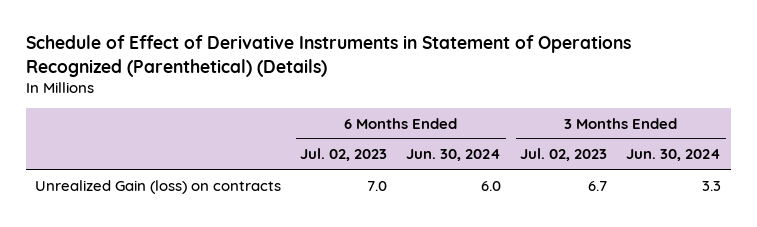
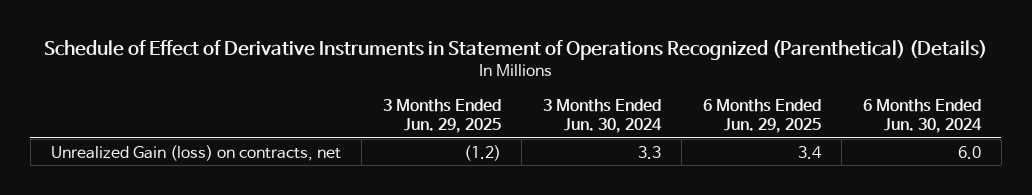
[300,148,388,162] Jul. 02, 2023 -> none
[520,148,608,162] Jul. 02, 2023 -> none
none -> [382,99,501,134] 3 Months Ended Jun. 29, 2025
none -> [702,99,821,134] 6 Months Ended Jun. 29, 2025
[35,179,282,194] Unrealized Gain (loss) on contracts -> [50,144,341,161] Unrealized Gain (loss) on contracts, net

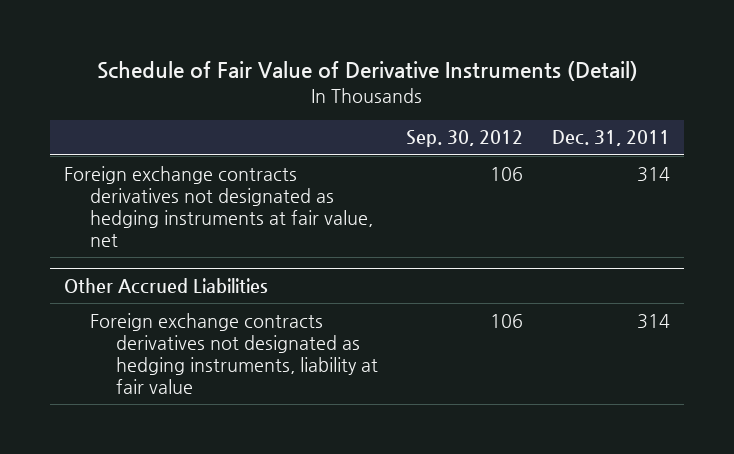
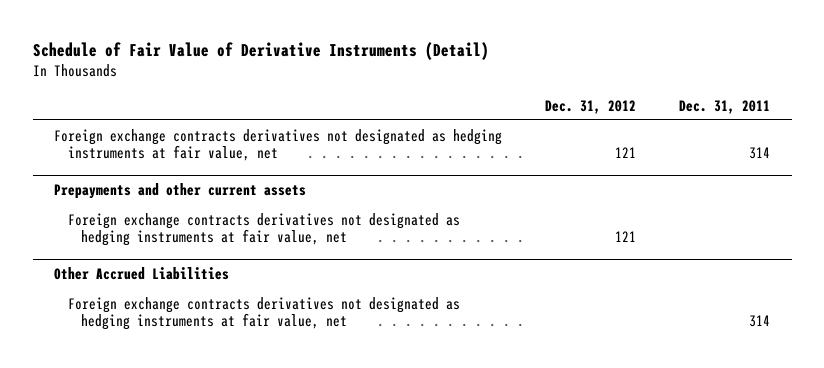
[406,130,524,148] Sep. 30, 2012 -> none
none -> [545,99,637,114] Dec. 31, 2012
none -> [54,183,307,200] Prepayments and other current assets
none -> [67,212,460,247] Foreign exchange contracts derivatives not designated as hedging instruments at fair value, net
[89,312,378,395] Foreign exchange contracts derivatives not designated as hedging instruments, liability at fair value -> [67,296,460,331] Foreign exchange contracts derivatives not designated as hedging instruments at fair value, net

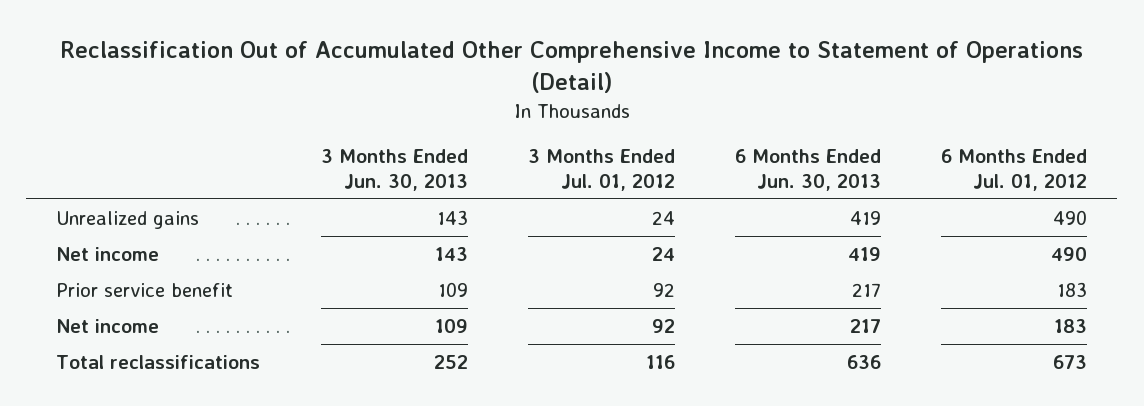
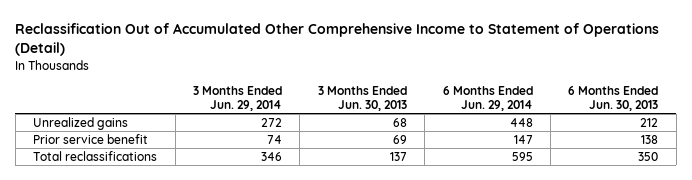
[527,149,675,191] 3 Months Ended Jul. 01, 2012 -> none
[941,149,1088,191] 6 Months Ended Jul. 01, 2012 -> none
none -> [193,85,283,112] 3 Months Ended Jun. 29, 2014
none -> [442,85,533,112] 6 Months Ended Jun. 29, 2014
[56,247,160,262] Net income -> none
[56,319,160,334] Net income -> none
[436,210,468,226] 143 -> [392,117,407,127] 68
[850,211,882,226] 419 -> [640,117,659,127] 212
[437,282,468,298] 109 -> [392,134,407,144] 69
[852,283,882,298] 217 -> [641,134,659,144] 138
[433,355,468,370] 252 -> [389,151,407,161] 137
[847,355,882,370] 636 -> [638,151,659,161] 350

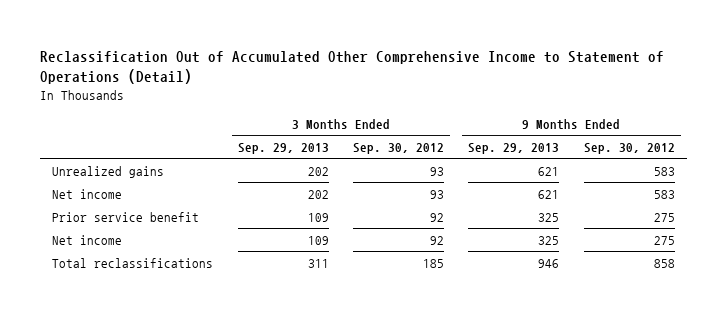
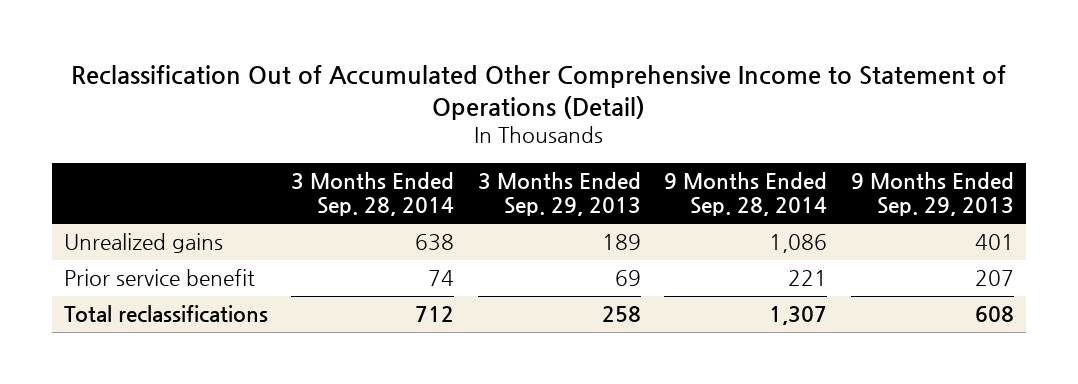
[352,142,444,154] Sep. 30, 2012 -> none
[583,142,675,154] Sep. 30, 2012 -> none
none -> [291,171,455,217] 3 Months Ended Sep. 28, 2014
none -> [664,171,828,217] 9 Months Ended Sep. 28, 2014
[52,188,123,199] Net income -> none
[52,234,123,245] Net income -> none
[307,166,329,176] 202 -> [601,234,641,251] 189
[538,166,560,176] 621 -> [975,234,1015,251] 401
[307,212,329,222] 109 -> [614,270,641,287] 69
[538,212,560,222] 325 -> [975,270,1015,287] 207
[307,258,329,268] 311 -> [601,306,641,323] 258
[538,258,560,268] 946 -> [975,306,1015,323] 608

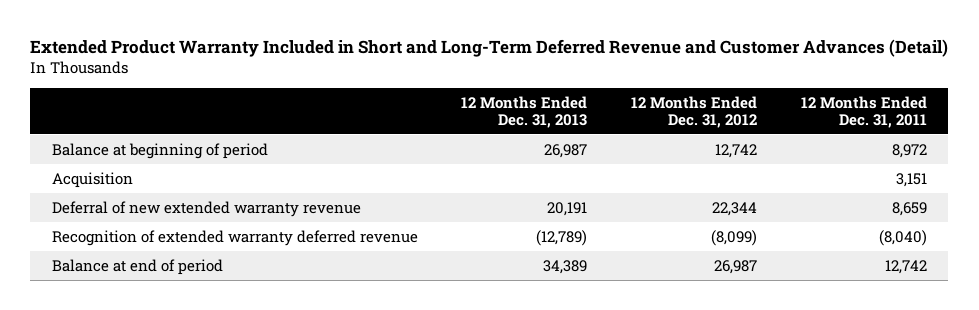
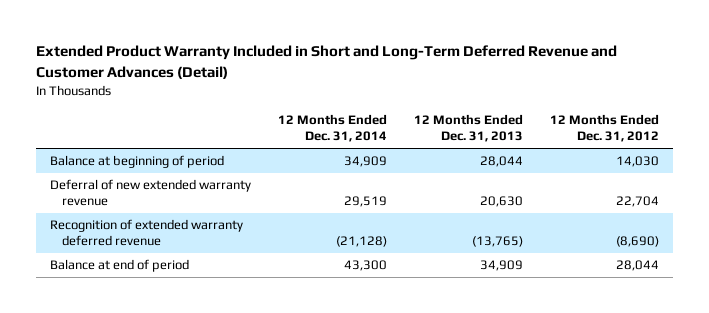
[800,95,927,128] 12 Months Ended Dec. 31, 2011 -> none
none -> [277,114,387,143] 12 Months Ended Dec. 31, 2014
[51,171,133,188] Acquisition -> none
[544,143,588,158] 26,987 -> [480,156,524,168] 28,044
[715,143,758,158] 12,742 -> [616,156,660,168] 14,030
[547,201,588,216] 20,191 -> [480,196,524,208] 20,630
[712,201,758,216] 22,344 -> [616,196,660,208] 22,704
[536,229,588,246] (12,789) -> [472,236,524,248] (13,765)
[711,229,758,246] (8,099) -> [616,236,660,248] (8,690)
[543,259,588,274] 34,389 -> [480,260,524,272] 34,909
[714,259,758,274] 26,987 -> [616,260,660,272] 28,044

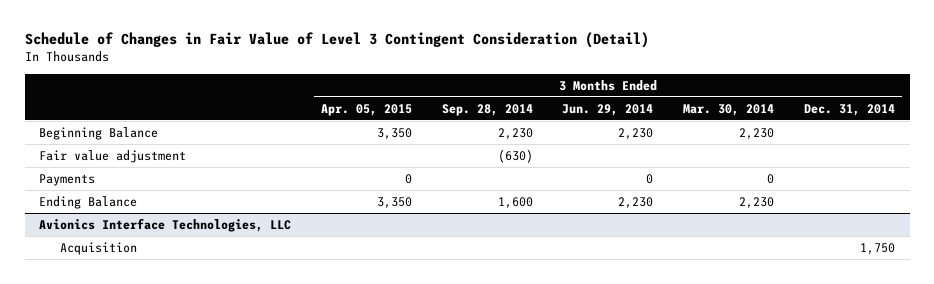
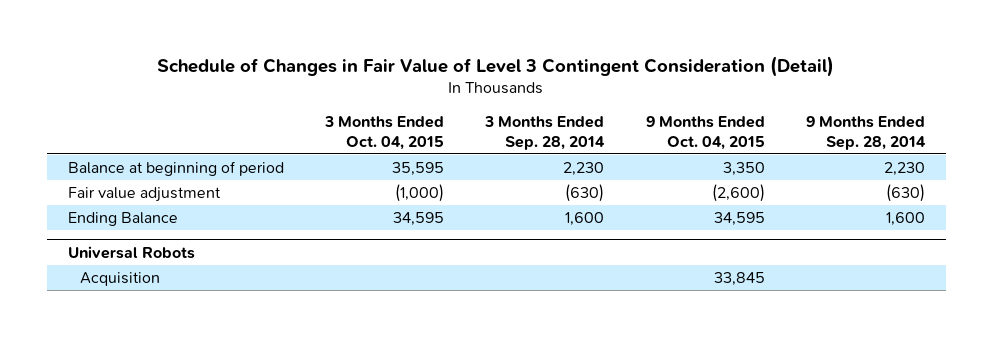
[321,103,413,116] Apr. 05, 2015 -> none
[562,103,654,116] Jun. 29, 2014 -> none
[683,103,775,116] Mar. 30, 2014 -> none
[803,103,895,116] Dec. 31, 2014 -> none
none -> [323,115,444,150] 3 Months Ended Oct. 04, 2015
none -> [645,115,765,150] 9 Months Ended Oct. 04, 2015
none -> [805,115,926,150] 9 Months Ended Sep. 28, 2014
[39,126,159,140] Beginning Balance -> [67,160,284,176] Balance at beginning of period
[39,173,96,186] Payments -> none
[39,217,292,232] Avionics Interface Technologies, LLC -> none
none -> [67,245,195,259] Universal Robots

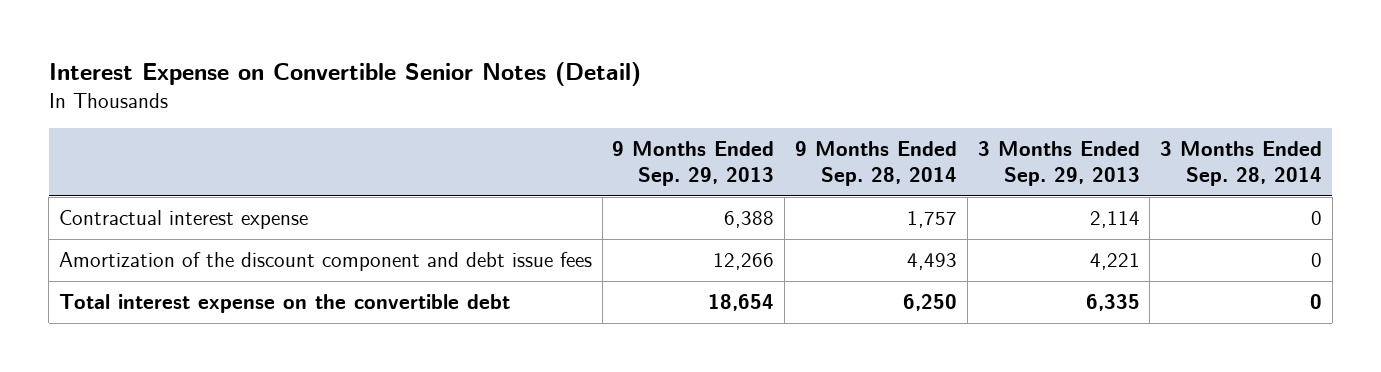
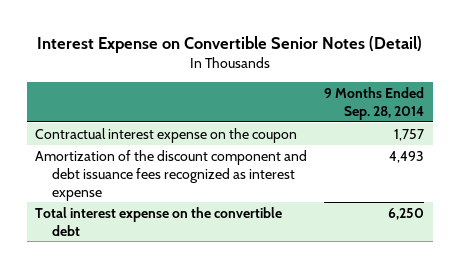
[612,141,775,187] 9 Months Ended Sep. 29, 2013 -> none
[977,141,1140,187] 3 Months Ended Sep. 29, 2013 -> none
[1160,141,1323,187] 3 Months Ended Sep. 28, 2014 -> none
[58,209,308,229] Contractual interest expense -> [35,127,298,143] Contractual interest expense on the coupon
[58,251,592,271] Amortization of the discount component and debt issue fees -> [35,149,308,201] Amortization of the discount component and debt issuance fees recognized as interest expense

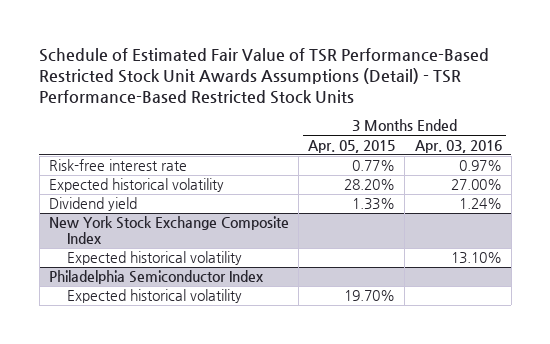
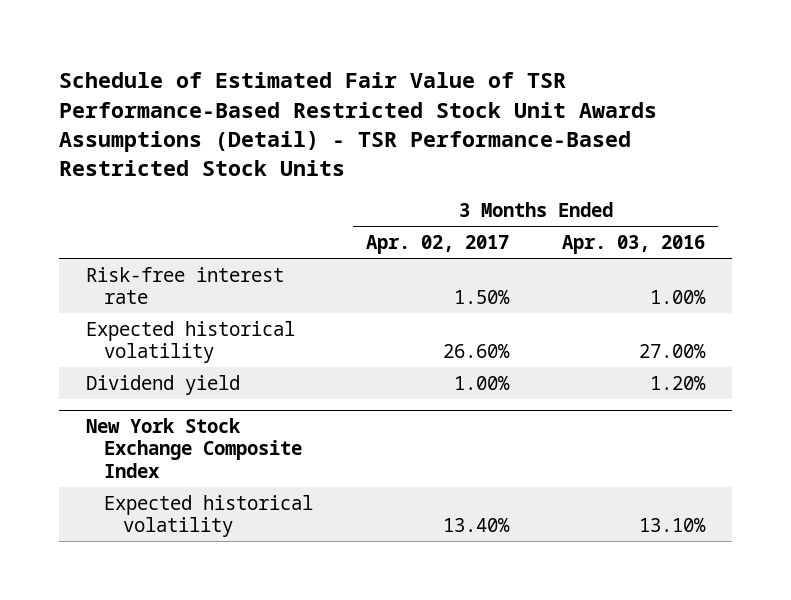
[308,139,396,153] Apr. 05, 2015 -> none
none -> [366,235,510,255] Apr. 02, 2017
[458,160,502,172] 0.97% -> [650,290,707,305] 1.00%
[458,198,502,210] 1.24% -> [650,375,707,390] 1.20%
[48,270,264,285] Philadelphia Semiconductor Index -> none
[67,289,243,304] Expected historical volatility -> none

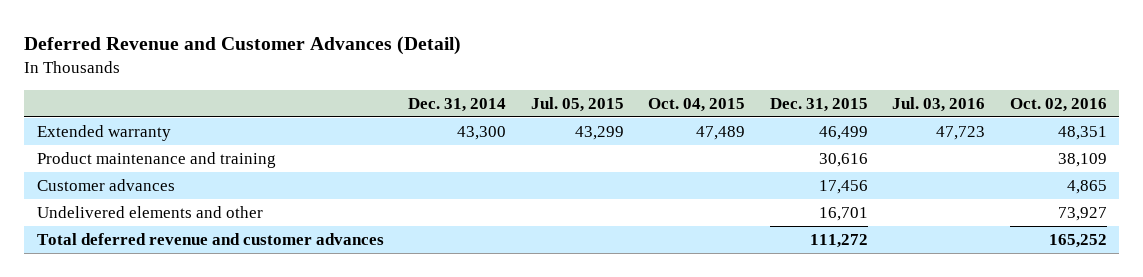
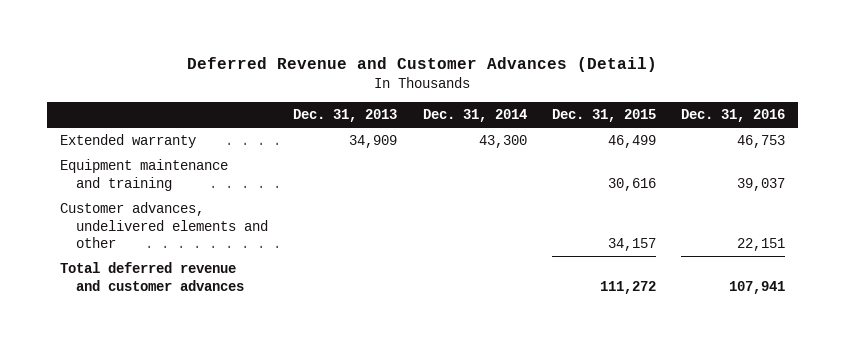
[530,96,624,112] Jul. 05, 2015 -> none
[648,97,746,112] Oct. 04, 2015 -> none
[892,96,986,112] Jul. 03, 2016 -> none
[1009,97,1107,112] Oct. 02, 2016 -> none
none -> [293,109,398,123] Dec. 31, 2013
none -> [680,109,785,123] Dec. 31, 2016
[36,178,175,191] Customer advances -> none
[36,151,276,168] Product maintenance and training -> [59,159,228,191] Equipment maintenance and training
[36,205,263,218] Undelivered elements and other -> [59,202,269,248] Customer advances, undelivered elements and other
[818,206,868,221] 16,701 -> [607,237,656,251] 34,157

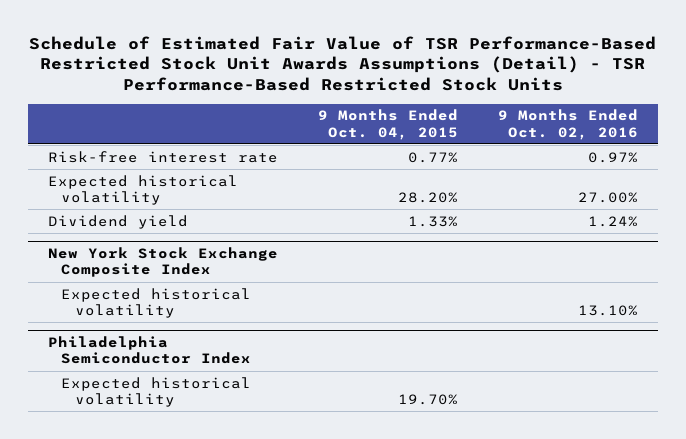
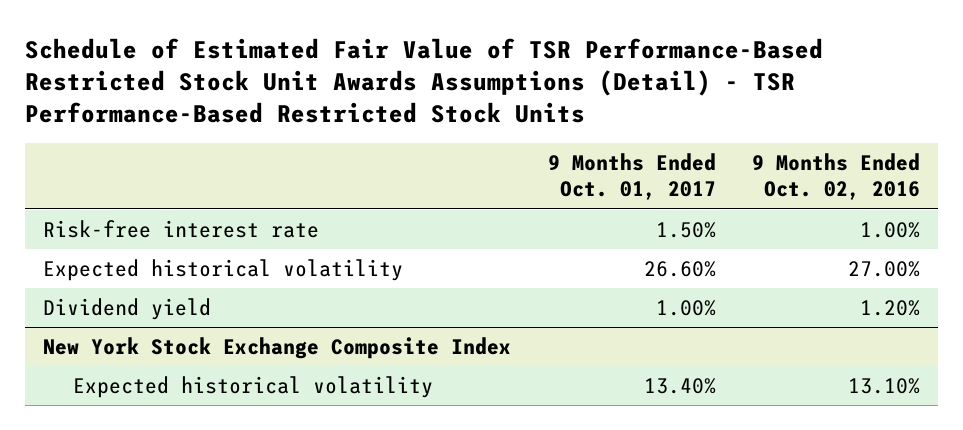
[317,109,458,140] 9 Months Ended Oct. 04, 2015 -> none
none -> [547,153,716,201] 9 Months Ended Oct. 01, 2017
[587,151,638,163] 0.97% -> [859,222,920,239] 1.00%
[587,215,638,227] 1.24% -> [859,300,920,317] 1.20%
[47,335,252,365] Philadelphia Semiconductor Index -> none
[61,376,252,408] Expected historical volatility -> none

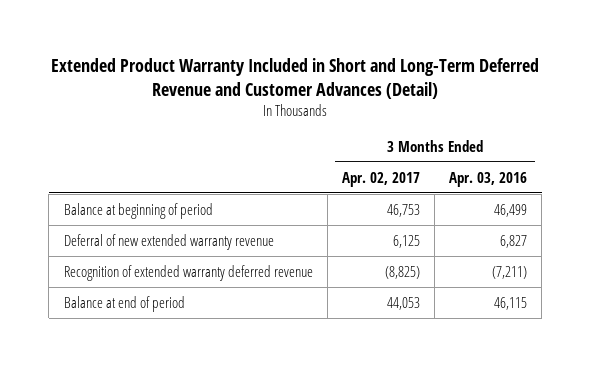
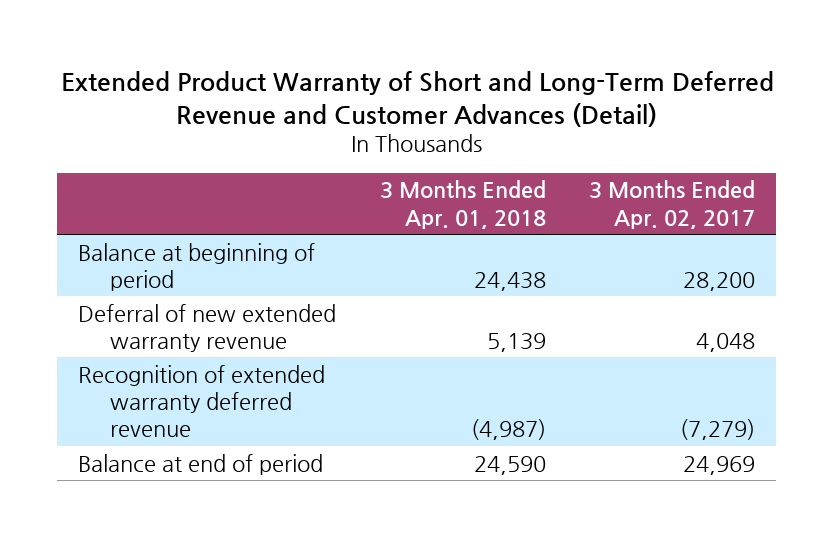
[51,58,540,99] Extended Product Warranty Included in Short and Long-Term Deferred Revenue and Customer Advances (Detail) -> [60,70,774,127] Extended Product Warranty of Short and Long-Term Deferred Revenue and Customer Advances (Detail)
[449,171,528,187] Apr. 03, 2016 -> none
none -> [379,180,546,229] 3 Months Ended Apr. 01, 2018
[386,203,420,217] 46,753 -> [682,271,755,291] 28,200
[392,234,420,248] 6,125 -> [695,332,755,352] 4,048
[384,265,420,279] (8,825) -> [679,419,755,441] (7,279)
[386,296,420,310] 44,053 -> [682,455,755,475] 24,969

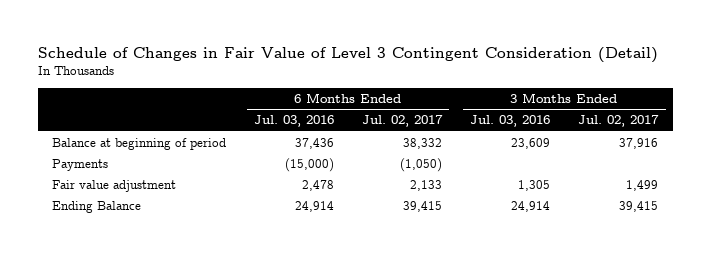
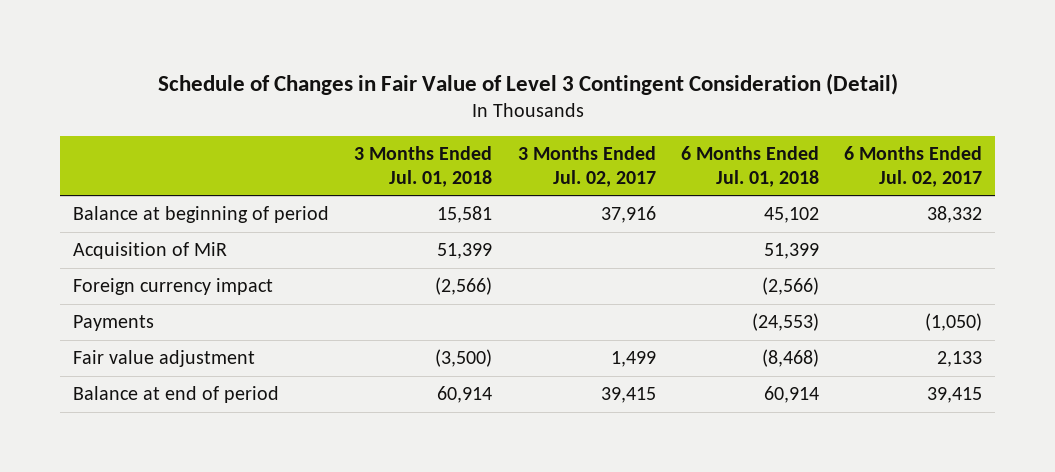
[253,115,334,128] Jul. 03, 2016 -> none
[470,115,551,128] Jul. 03, 2016 -> none
none -> [354,146,493,187] 3 Months Ended Jul. 01, 2018
none -> [681,146,820,187] 6 Months Ended Jul. 01, 2018
none -> [73,242,228,260] Acquisition of MiR
none -> [73,278,274,296] Foreign currency impact
[51,201,141,214] Ending Balance -> [73,386,280,404] Balance at end of period

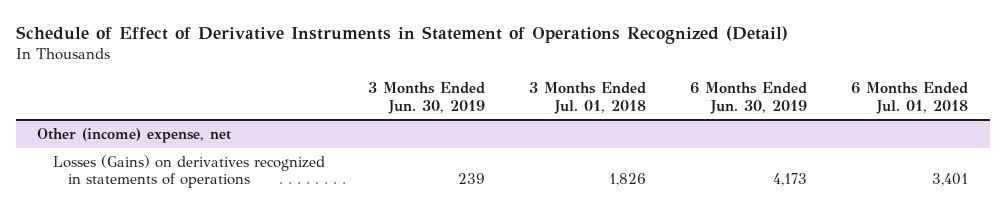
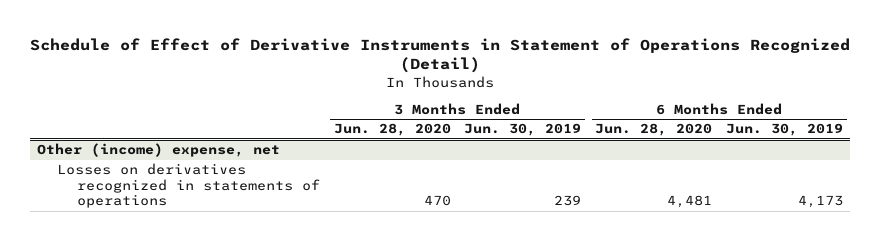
[529,82,647,114] 3 Months Ended Jul. 01, 2018 -> none
[850,82,968,114] 6 Months Ended Jul. 01, 2018 -> none
none -> [333,123,451,137] Jun. 28, 2020
none -> [595,123,713,137] Jun. 28, 2020
[52,154,325,189] Losses (Gains) on derivatives recognized in statements of operations -> [56,163,320,209] Losses on derivatives recognized in statements of operations

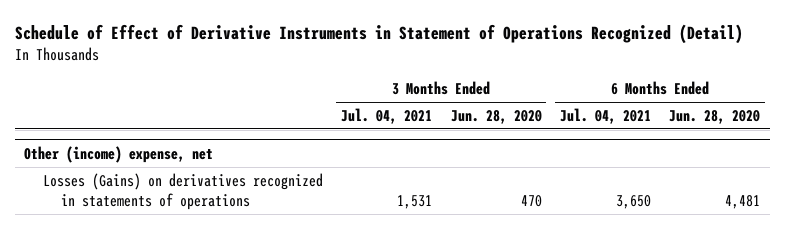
[464,123,582,137] Jun. 30, 2019 -> none
[726,123,844,137] Jun. 30, 2019 -> none
none -> [341,107,433,124] Jul. 04, 2021
none -> [559,107,651,124] Jul. 04, 2021
[56,163,320,209] Losses on derivatives recognized in statements of operations -> [42,172,323,210] Losses (Gains) on derivatives recognized in statements of operations

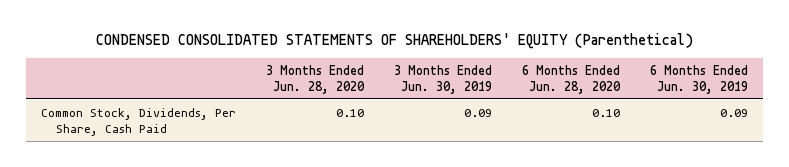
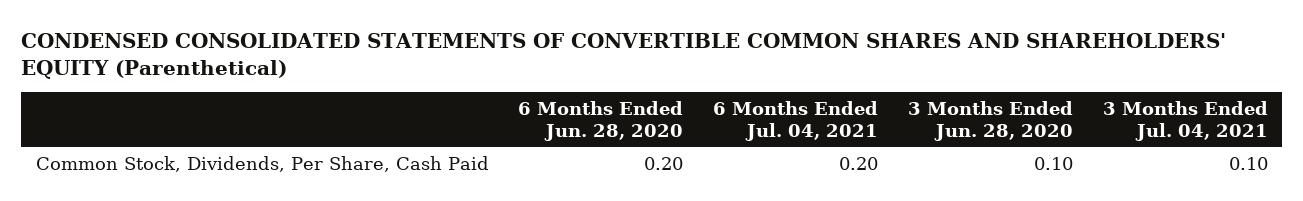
[95,33,693,50] CONDENSED CONSOLIDATED STATEMENTS OF SHAREHOLDERS' EQUITY (Parenthetical) -> [20,32,1226,79] CONDENSED CONSOLIDATED STATEMENTS OF CONVERTIBLE COMMON SHARES AND SHAREHOLDERS' EQUITY (Parenthetical)
[394,64,493,94] 3 Months Ended Jun. 30, 2019 -> none
[650,64,749,94] 6 Months Ended Jun. 30, 2019 -> none
none -> [713,100,879,141] 6 Months Ended Jul. 04, 2021
none -> [1102,100,1268,141] 3 Months Ended Jul. 04, 2021
[592,108,621,117] 0.10 -> [644,157,684,171] 0.20

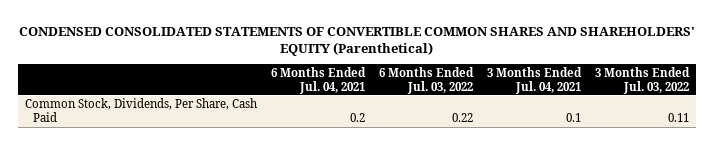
[518,100,684,141] 6 Months Ended Jun. 28, 2020 -> none
[907,100,1073,141] 3 Months Ended Jun. 28, 2020 -> none
none -> [378,66,474,94] 6 Months Ended Jul. 03, 2022
none -> [594,66,690,94] 3 Months Ended Jul. 03, 2022
[839,157,879,171] 0.20 -> [349,113,365,123] 0.2
[1228,157,1268,171] 0.10 -> [565,113,581,123] 0.1

